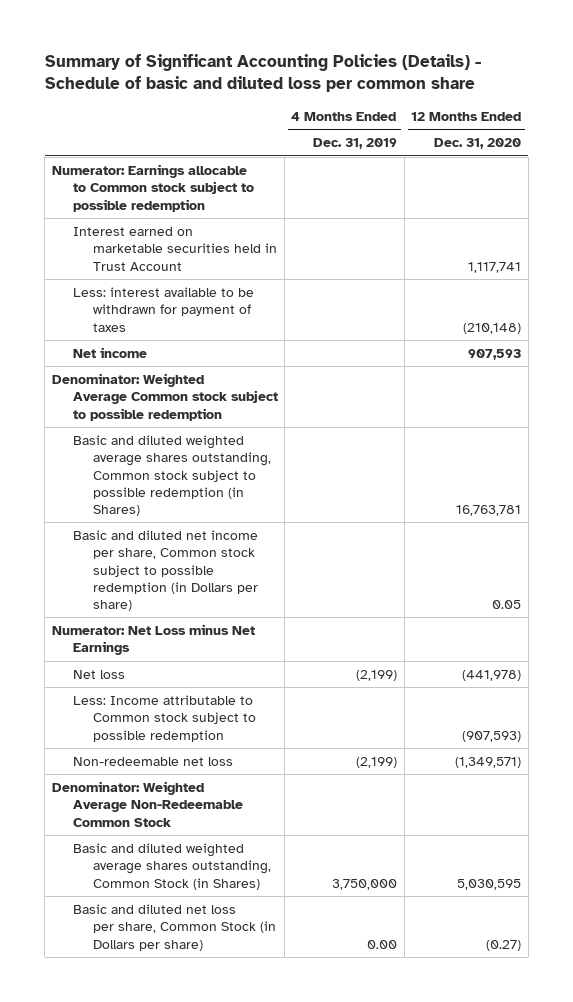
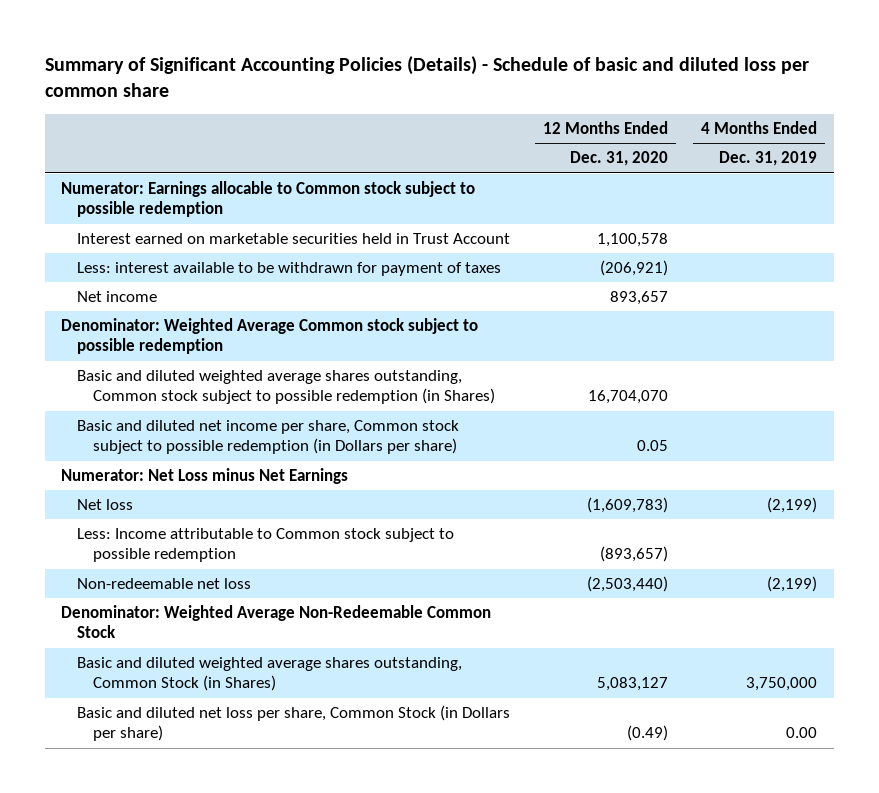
[468,261,522,273] 1,117,741 -> [597,233,669,248] 1,100,578
[463,322,522,334] (210,148) -> [600,260,669,277] (206,921)
[468,348,522,360] 907,593 -> [610,291,669,306] 893,657
[456,505,522,517] 16,763,781 -> [588,390,669,405] 16,704,070
[462,669,522,681] (441,978) -> [587,497,669,514] (1,609,783)
[462,730,522,742] (907,593) -> [600,546,669,563] (893,657)
[455,756,522,768] (1,349,571) -> [587,576,669,593] (2,503,440)
[457,878,522,890] 5,030,595 -> [597,677,669,692] 5,083,127
[486,939,522,951] (0.27) -> [627,725,669,742] (0.49)

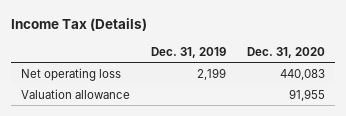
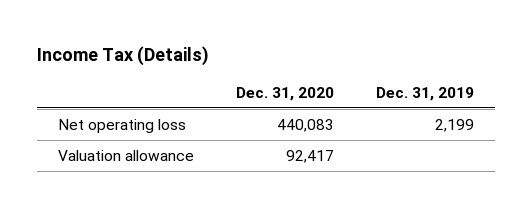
[288,88,325,101] 91,955 -> [286,149,335,163] 92,417

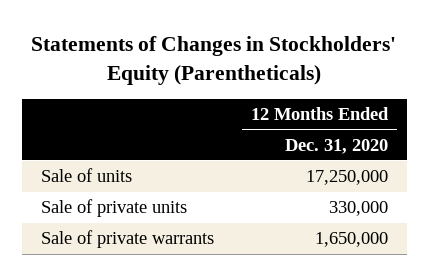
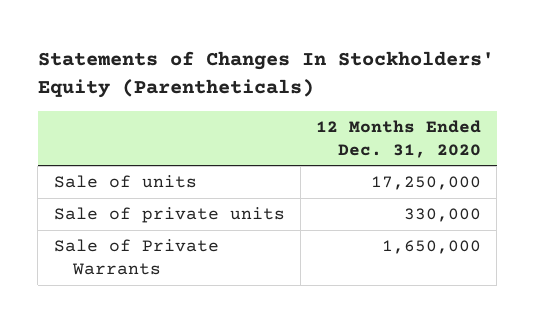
[31,36,397,86] Statements of Changes in Stockholders' Equity (Parentheticals) -> [37,51,494,99] Statements of Changes In Stockholders' Equity (Parentheticals)
[40,230,214,249] Sale of private warrants -> [53,238,219,275] Sale of Private Warrants

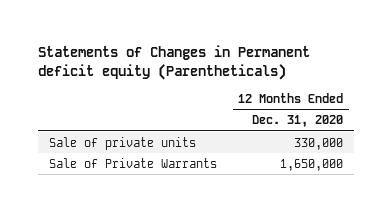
[37,51,494,99] Statements of Changes In Stockholders' Equity (Parentheticals) -> [38,44,311,80] Statements of Changes in Permanent deficit equity (Parentheticals)
[53,174,197,188] Sale of units -> none

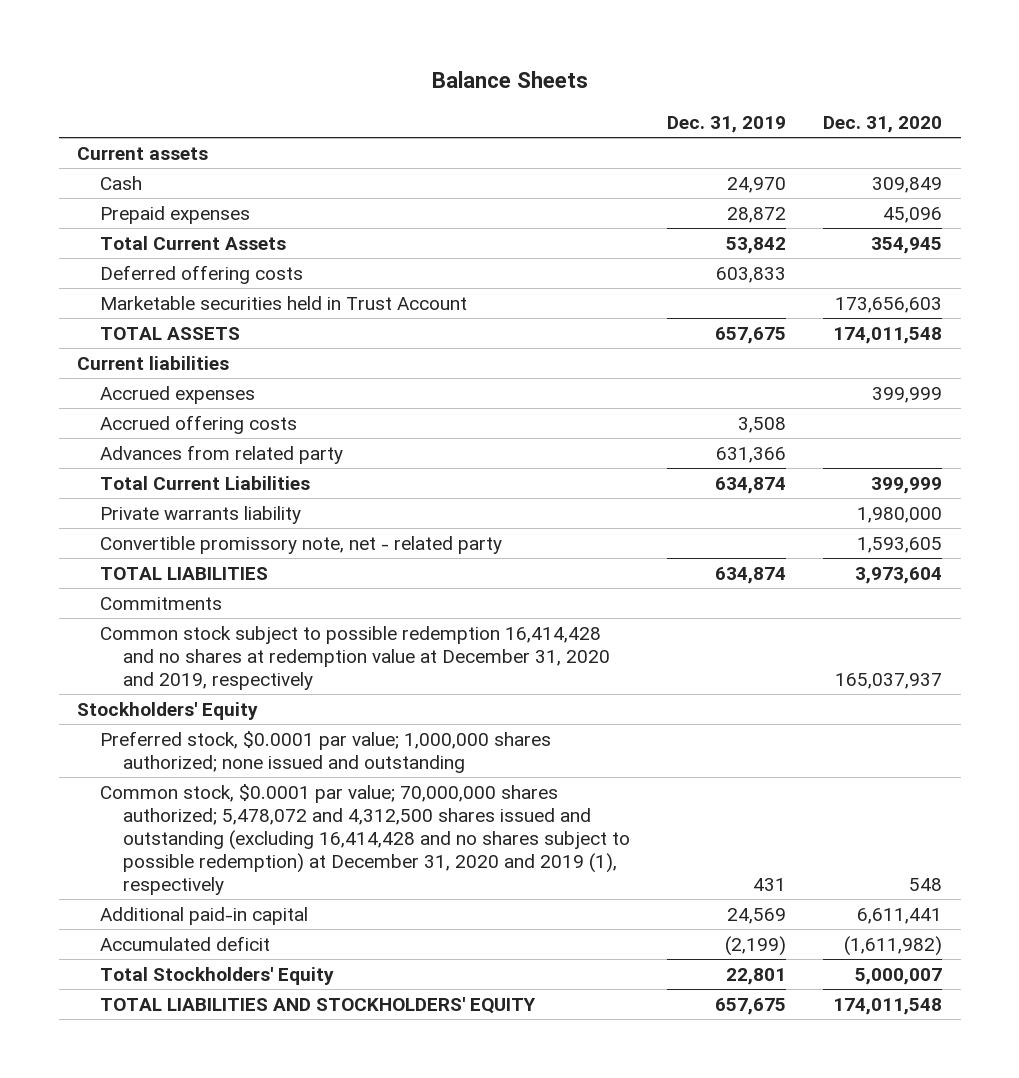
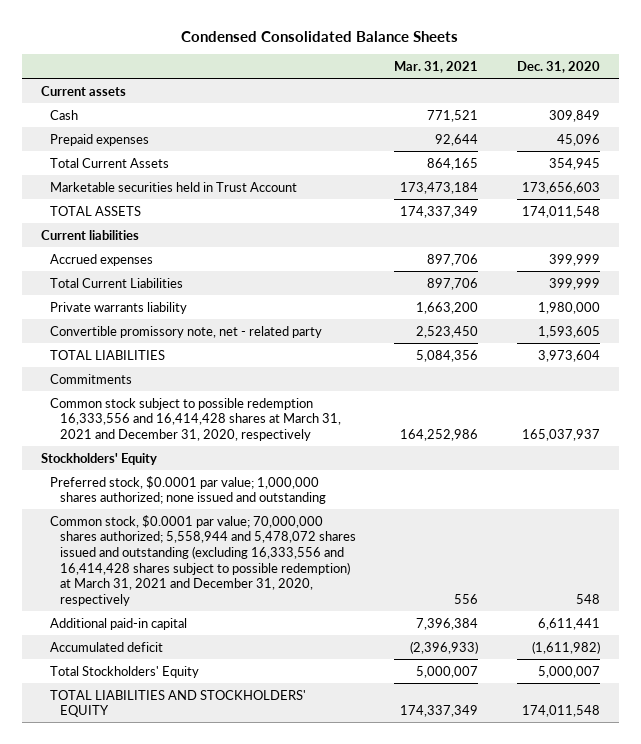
[431,71,588,89] Balance Sheets -> [181,30,459,42] Condensed Consolidated Balance Sheets
[667,116,787,134] Dec. 31, 2019 -> none
none -> [394,60,479,73] Mar. 31, 2021
[100,264,304,284] Deferred offering costs -> none
[100,414,298,434] Accrued offering costs -> none
[100,444,344,464] Advances from related party -> none
[100,625,610,691] Common stock subject to possible redemption 16,414,428 and no shares at redemption value at December 31, 2020 and 2019, respectively -> [50,397,341,441] Common stock subject to possible redemption 16,333,556 and 16,414,428 shares at March 31, 2021 and December 31, 2020, respectively
[100,783,630,896] Common stock, $0.0001 par value; 70,000,000 shares authorized; 5,478,072 and 4,312,500 shares issued and outstanding (excluding 16,414,428 and no shares subject to possible redemption) at December 31, 2020 and 2019 (1), respectively -> [50,514,356,607] Common stock, $0.0001 par value; 70,000,000 shares authorized; 5,558,944 and 5,478,072 shares issued and outstanding (excluding 16,333,556 and 16,414,428 shares subject to possible redemption) at March 31, 2021 and December 31, 2020, respectively

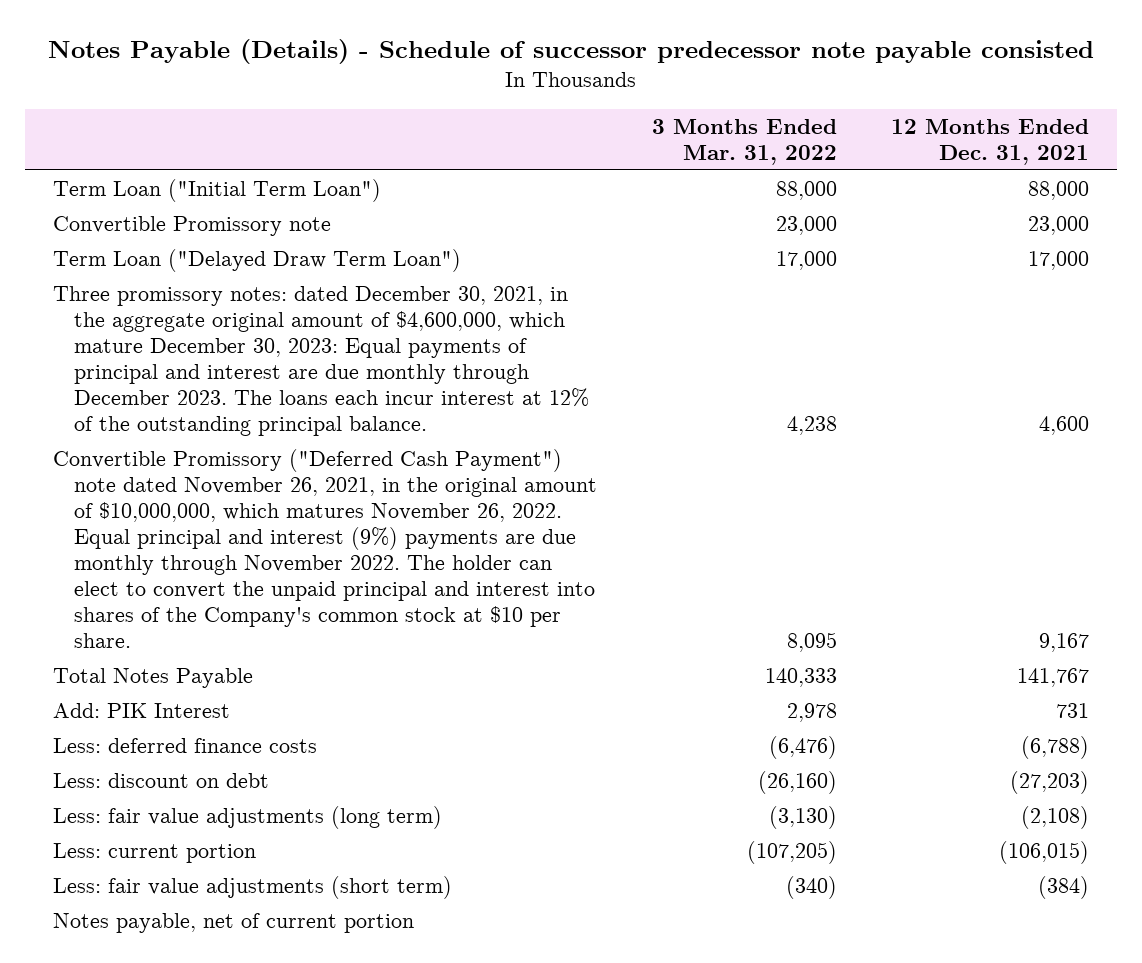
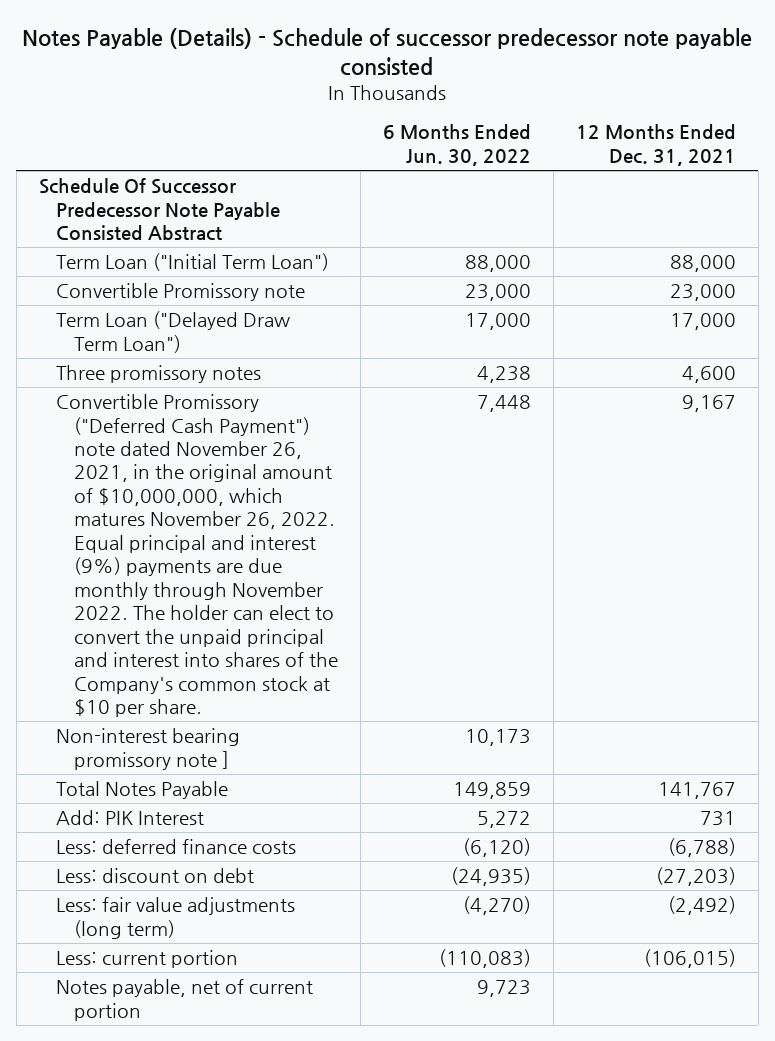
[651,118,837,165] 3 Months Ended Mar. 31, 2022 -> none
none -> [382,124,531,166] 6 Months Ended Jun. 30, 2022
none -> [38,178,281,242] Schedule Of Successor Predecessor Note Payable Consisted Abstract
[52,285,589,437] Three promissory notes: dated December 30, 2021, in the aggregate original amount of $4,600,000, which mature December 30, 2023: Equal payments of principal and interest are due monthly through December 2023. The loans each incur interest at 12% of the outstanding principal balance. -> [56,365,262,384] Three promissory notes
none -> [56,728,241,770] Non-interest bearing promissory note ]
[1021,805,1090,829] (2,108) -> [667,896,736,916] (2,492)
[52,875,452,899] Less: fair value adjustments (short term) -> none

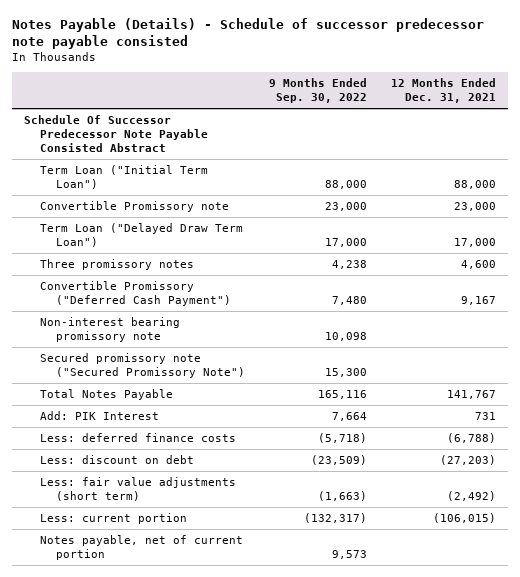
[382,124,531,166] 6 Months Ended Jun. 30, 2022 -> none
none -> [268,78,367,104] 9 Months Ended Sep. 30, 2022
[56,394,338,718] Convertible Promissory ("Deferred Cash Payment") note dated November 26, 2021, in the original amount of $10,000,000, which matures November 26, 2022. Equal principal and interest (9%) payments are due monthly through November 2022. The holder can elect to convert the unpaid principal and interest into shares of the Company's common stock at $10 per share. -> [39,280,231,306] Convertible Promissory ("Deferred Cash Payment")
[56,728,241,770] Non-interest bearing promissory note ] -> [39,316,180,342] Non-interest bearing promissory note
none -> [39,352,245,378] Secured promissory note ("Secured Promissory Note")
[56,897,296,939] Less: fair value adjustments (long term) -> [39,476,236,501] Less: fair value adjustments (short term)

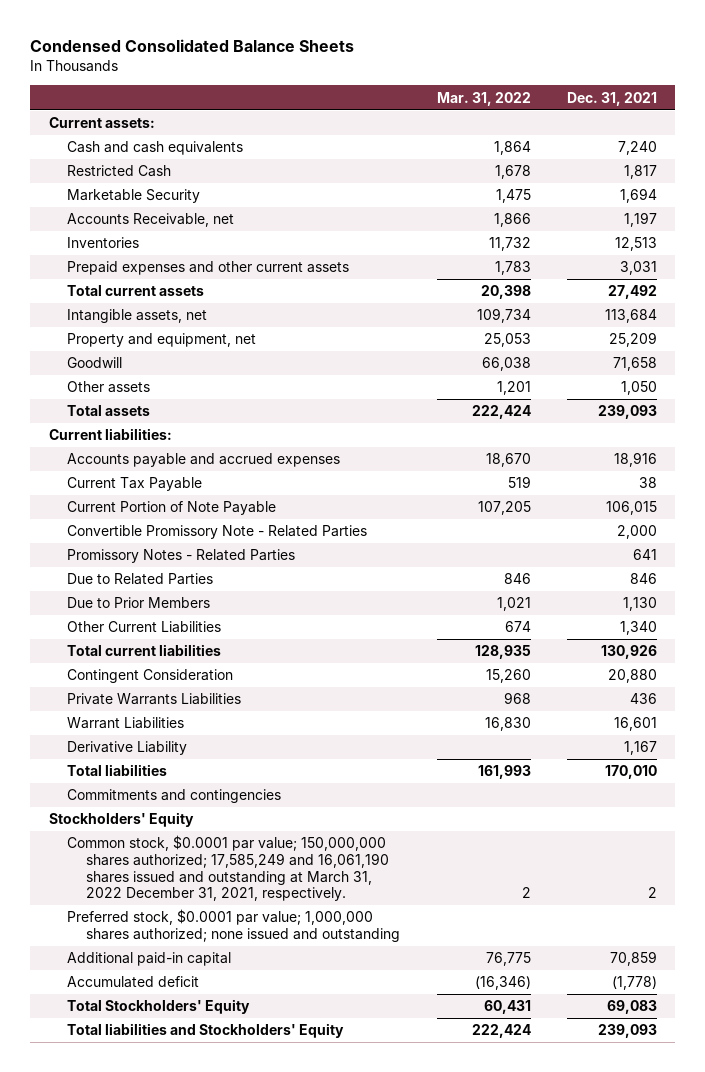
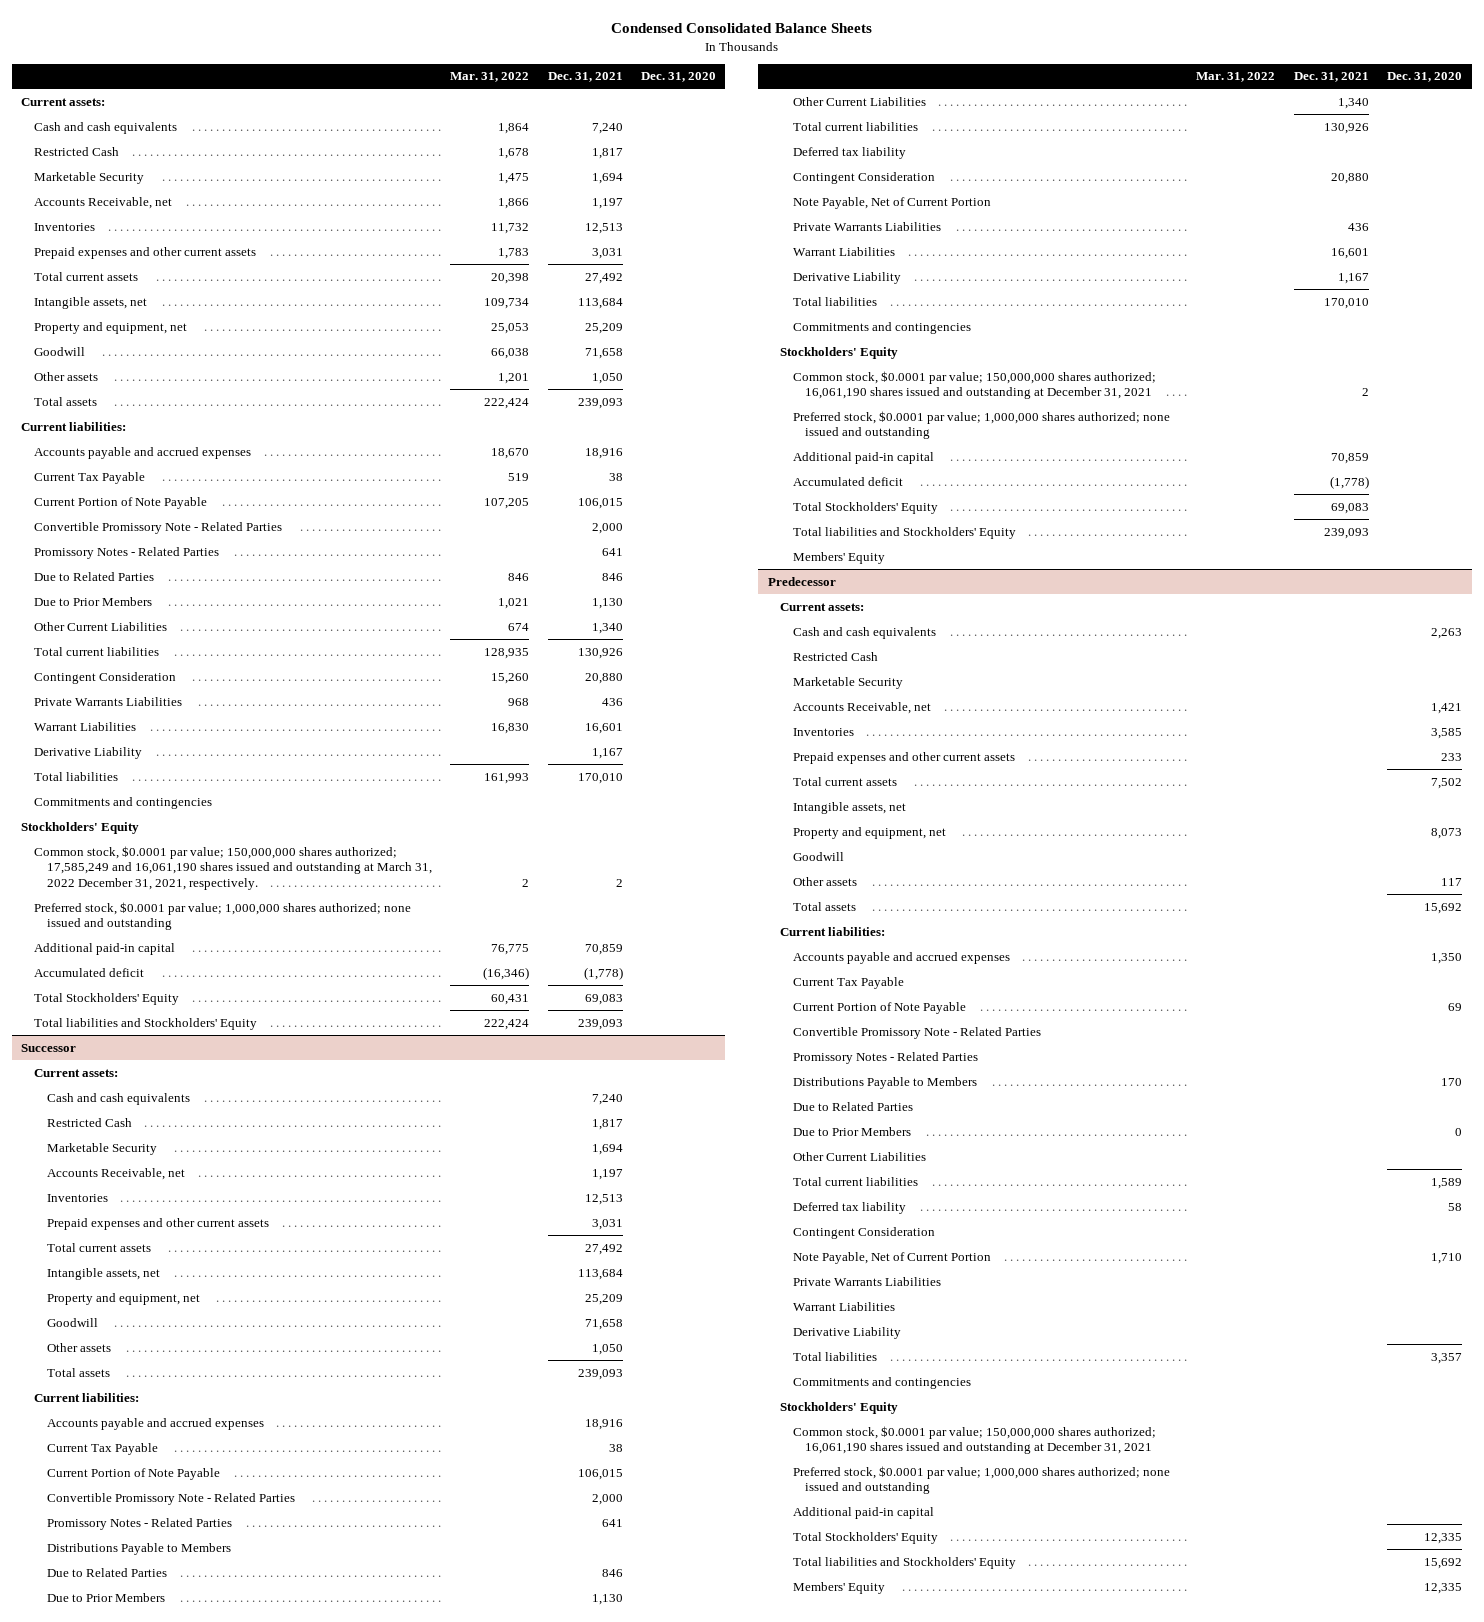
none -> [641,72,717,83] Dec. 31, 2020
none -> [21,1043,77,1052] Successor
none -> [33,1068,118,1077] Current assets:
none -> [46,1092,190,1105] Cash and cash equivalents
none -> [46,1117,132,1127] Restricted Cash
none -> [46,1142,157,1155] Marketable Security
none -> [46,1167,185,1180] Accounts Receivable, net
none -> [46,1193,108,1202] Inventories
none -> [46,1217,269,1230] Prepaid expenses and other current assets
none -> [46,1242,151,1252] Total current assets
none -> [46,1267,160,1280] Intangible assets, net
none -> [46,1292,200,1305] Property and equipment, net
none -> [46,1317,98,1327] Goodwill
none -> [46,1342,111,1352] Other assets
none -> [46,1367,110,1377] Total assets
none -> [33,1392,139,1402] Current liabilities:
none -> [46,1417,264,1430] Accounts payable and accrued expenses
none -> [46,1442,158,1455] Current Tax Payable
none -> [46,1467,220,1480] Current Portion of Note Payable
none -> [46,1492,295,1505] Convertible Promissory Note - Related Parties
none -> [46,1517,232,1530] Promissory Notes - Related Parties
none -> [46,1542,231,1555] Distributions Payable to Members
none -> [46,1567,167,1577] Due to Related Parties
none -> [46,1592,165,1602] Due to Prior Members
none -> [792,96,926,106] Other Current Liabilities
none -> [792,121,918,131] Total current liabilities
none -> [792,146,906,159] Deferred tax liability
none -> [792,171,935,184] Contingent Consideration
none -> [792,196,991,209] Note Payable, Net of Current Portion
none -> [792,221,941,231] Private Warrants Liabilities
none -> [792,246,895,256] Warrant Liabilities
none -> [792,271,901,284] Derivative Liability
none -> [792,296,877,306] Total liabilities
none -> [792,321,971,334] Commitments and contingencies
none -> [780,346,899,359] Stockholders' Equity
none -> [792,370,1156,400] Common stock, $0.0001 par value; 150,000,000 shares authorized; 16,061,190 shares issued and outstanding at December 31, 2021
none -> [792,410,1170,440] Preferred stock, $0.0001 par value; 1,000,000 shares authorized; none issued and outstanding
none -> [792,451,934,464] Additional paid-in capital
none -> [792,476,903,486] Accumulated deficit
none -> [792,501,938,514] Total Stockholders' Equity
none -> [792,526,1016,539] Total liabilities and Stockholders' Equity
none -> [792,551,885,564] Members' Equity
none -> [767,576,836,586] Predecessor
none -> [780,602,865,611] Current assets:
none -> [792,626,936,639] Cash and cash equivalents
none -> [792,651,878,661] Restricted Cash
none -> [792,676,903,689] Marketable Security
none -> [792,701,931,714] Accounts Receivable, net
none -> [792,727,854,736] Inventories
none -> [792,751,1015,764] Prepaid expenses and other current assets
none -> [792,776,897,786] Total current assets
none -> [792,801,906,814] Intangible assets, net
none -> [792,826,946,839] Property and equipment, net
none -> [792,851,844,861] Goodwill
none -> [792,876,857,886] Other assets
none -> [792,901,856,911] Total assets
none -> [780,926,886,936] Current liabilities:
none -> [792,951,1010,964] Accounts payable and accrued expenses
none -> [792,976,904,989] Current Tax Payable
none -> [792,1001,966,1014] Current Portion of Note Payable
none -> [792,1026,1041,1039] Convertible Promissory Note - Related Parties
none -> [792,1051,978,1064] Promissory Notes - Related Parties
none -> [792,1076,977,1089] Distributions Payable to Members
none -> [792,1101,913,1111] Due to Related Parties
none -> [792,1126,911,1136] Due to Prior Members
none -> [792,1151,926,1161] Other Current Liabilities
none -> [792,1176,918,1186] Total current liabilities
none -> [792,1201,906,1214] Deferred tax liability
none -> [792,1226,935,1239] Contingent Consideration
none -> [792,1251,991,1264] Note Payable, Net of Current Portion
none -> [792,1276,941,1286] Private Warrants Liabilities
none -> [792,1301,895,1311] Warrant Liabilities
none -> [792,1326,901,1339] Derivative Liability
none -> [792,1351,877,1361] Total liabilities
none -> [792,1376,971,1389] Commitments and contingencies
none -> [780,1401,899,1414] Stockholders' Equity
none -> [792,1425,1156,1455] Common stock, $0.0001 par value; 150,000,000 shares authorized; 16,061,190 shares issued and outstanding at December 31, 2021
none -> [792,1465,1170,1495] Preferred stock, $0.0001 par value; 1,000,000 shares authorized; none issued and outstanding
none -> [792,1506,934,1519] Additional paid-in capital
none -> [792,1531,938,1544] Total Stockholders' Equity
none -> [792,1556,1016,1569] Total liabilities and Stockholders' Equity
none -> [792,1581,885,1594] Members' Equity

